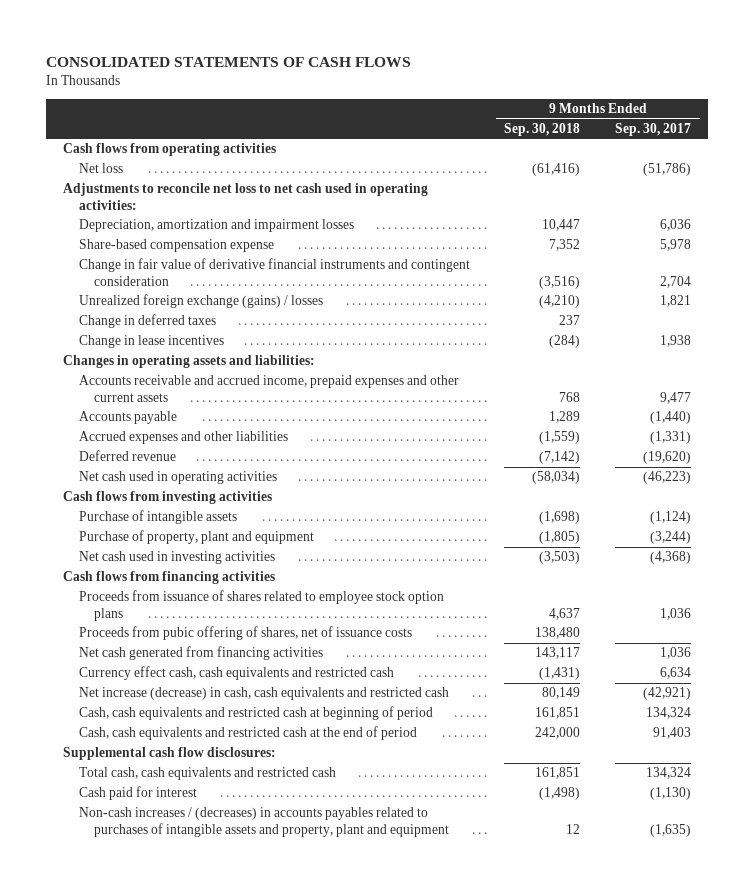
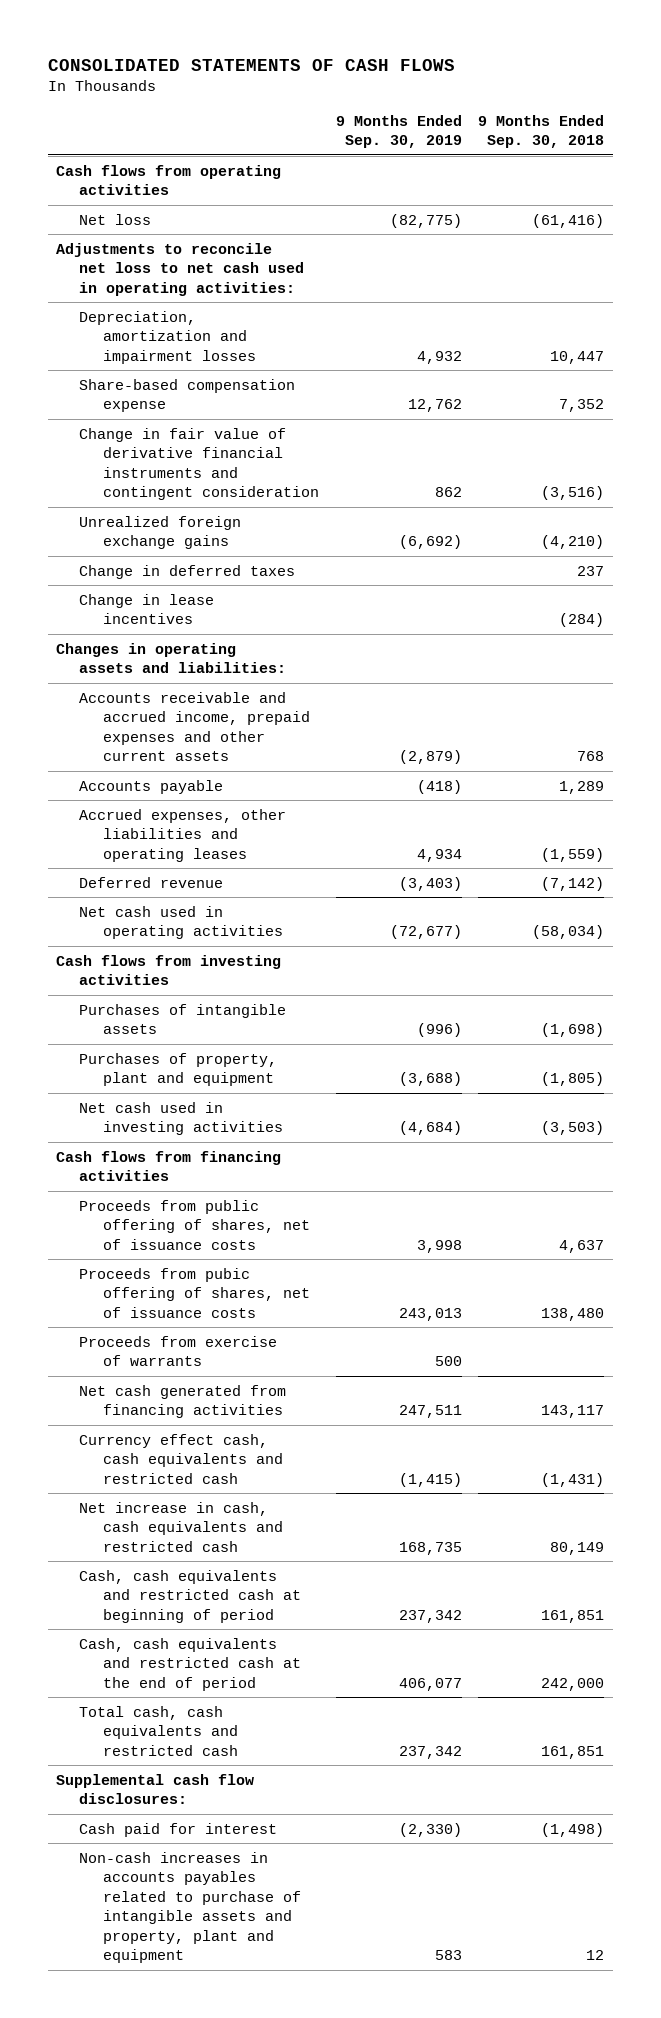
[614,122,691,136] Sep. 30, 2017 -> none
none -> [335,114,462,149] 9 Months Ended Sep. 30, 2019
[78,294,323,309] Unrealized foreign exchange (gains) / losses -> [79,515,242,550] Unrealized foreign exchange gains
[78,431,288,445] Accrued expenses and other liabilities -> [79,808,287,862] Accrued expenses, other liabilities and operating leases
[78,510,237,525] Purchase of intangible assets -> [79,1003,287,1035] Purchases of intangible assets
[78,530,314,545] Purchase of property, plant and equipment -> [79,1052,278,1087] Purchases of property, plant and equipment
[78,590,444,621] Proceeds from issuance of shares related to employee stock option plans -> [79,1199,310,1250] Proceeds from public offering of shares, net of issuance costs
none -> [79,1335,278,1367] Proceeds from exercise of warrants
[78,687,449,701] Net increase (decrease) in cash, cash equivalents and restricted cash -> [79,1501,283,1552] Net increase in cash, cash equivalents and restricted cash
[63,747,277,761] Supplemental cash flow disclosures: -> [56,1773,255,1805] Supplemental cash flow disclosures:
[78,807,450,837] Non-cash increases / (decreases) in accounts payables related to purchases of intangible assets and property, plant and equipment -> [79,1851,301,1964] Non-cash increases in accounts payables related to purchase of intangible assets and property, plant and equipment

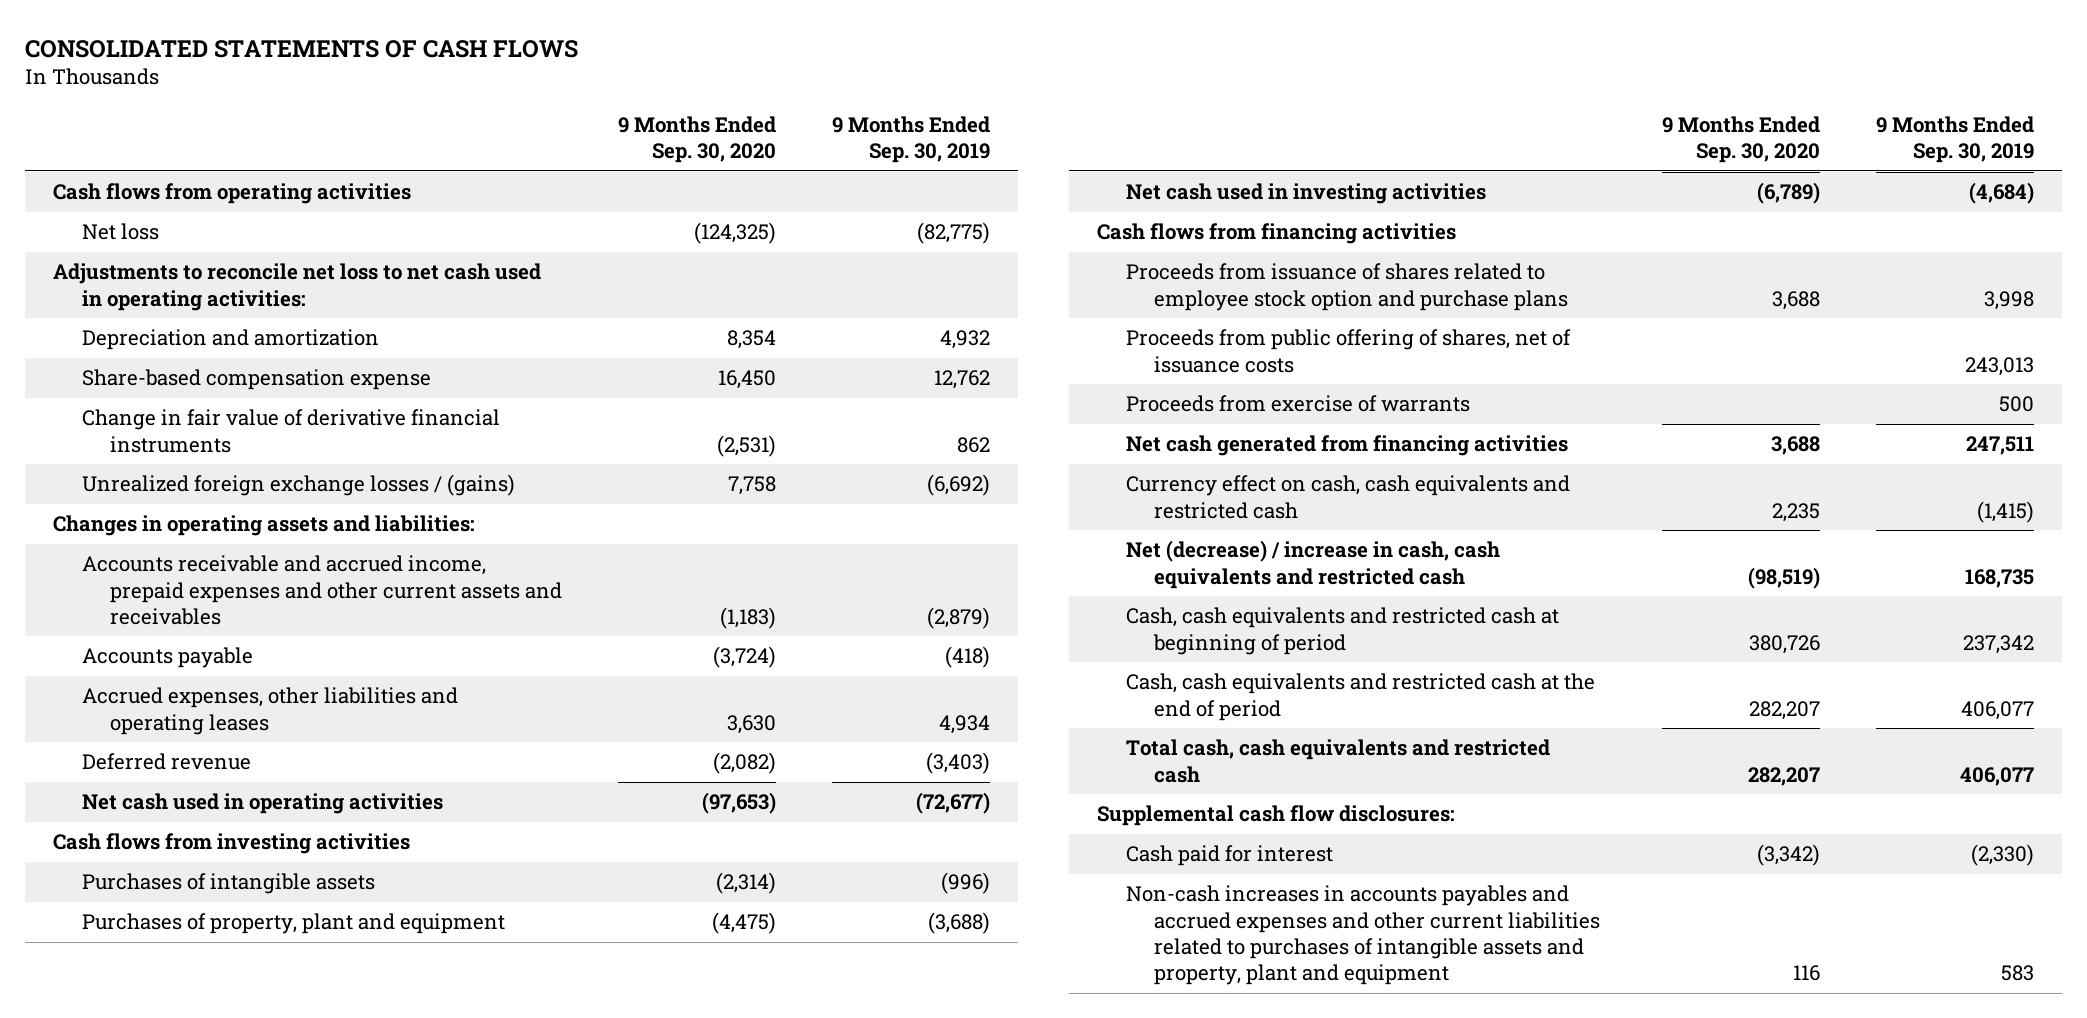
[478,114,605,149] 9 Months Ended Sep. 30, 2018 -> none
none -> [618,115,777,164] 9 Months Ended Sep. 30, 2020
[79,310,256,364] Depreciation, amortization and impairment losses -> [81,329,379,351] Depreciation and amortization
[79,564,296,579] Change in deferred taxes -> none
[79,593,215,625] Change in lease incentives -> none
[79,427,319,501] Change in fair value of derivative financial instruments and contingent consideration -> [81,409,500,453] Change in fair value of derivative financial instruments
[79,515,242,550] Unrealized foreign exchange gains -> [81,474,515,497] Unrealized foreign exchange losses / (gains)
[79,691,310,762] Accounts receivable and accrued income, prepaid expenses and other current assets -> [81,555,563,625] Accounts receivable and accrued income, prepaid expenses and other current assets and receivables
[79,1267,310,1318] Proceeds from pubic offering of shares, net of issuance costs -> none
none -> [1125,263,1569,311] Proceeds from issuance of shares related to employee stock option and purchase plans
[416,1239,462,1253] 3,998 -> [1965,356,2035,376] 243,013
[79,1433,283,1484] Currency effect cash, cash equivalents and restricted cash -> [1125,475,1570,519] Currency effect on cash, cash equivalents and restricted cash
[79,1501,283,1552] Net increase in cash, cash equivalents and restricted cash -> [1125,540,1500,589] Net (decrease) / increase in cash, cash equivalents and restricted cash
[398,1745,462,1759] 237,342 -> [1960,766,2035,786] 406,077
[79,1851,301,1964] Non-cash increases in accounts payables related to purchase of intangible assets and property, plant and equipment -> [1125,885,1601,986] Non-cash increases in accounts payables and accrued expenses and other current liabilities related to purchases of intangible assets and property, plant and equipment

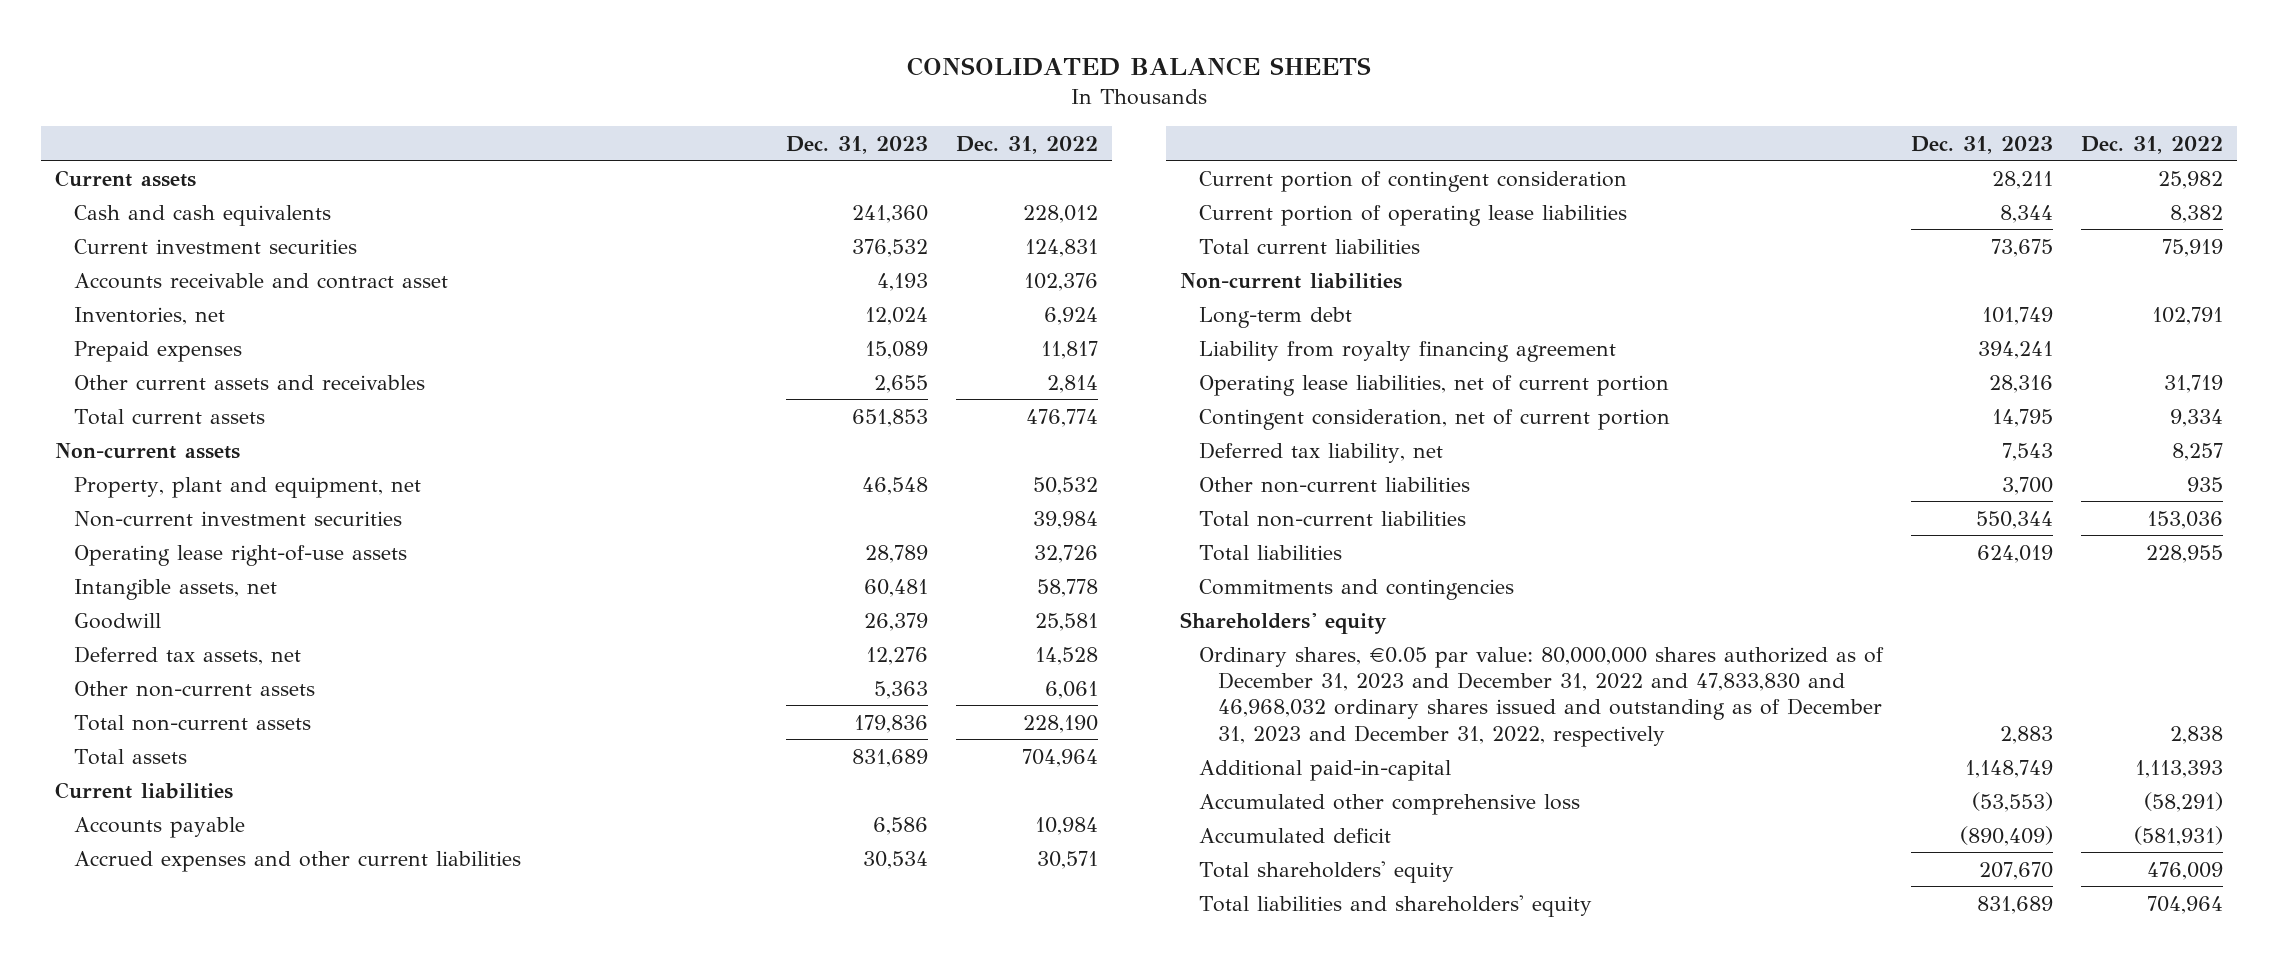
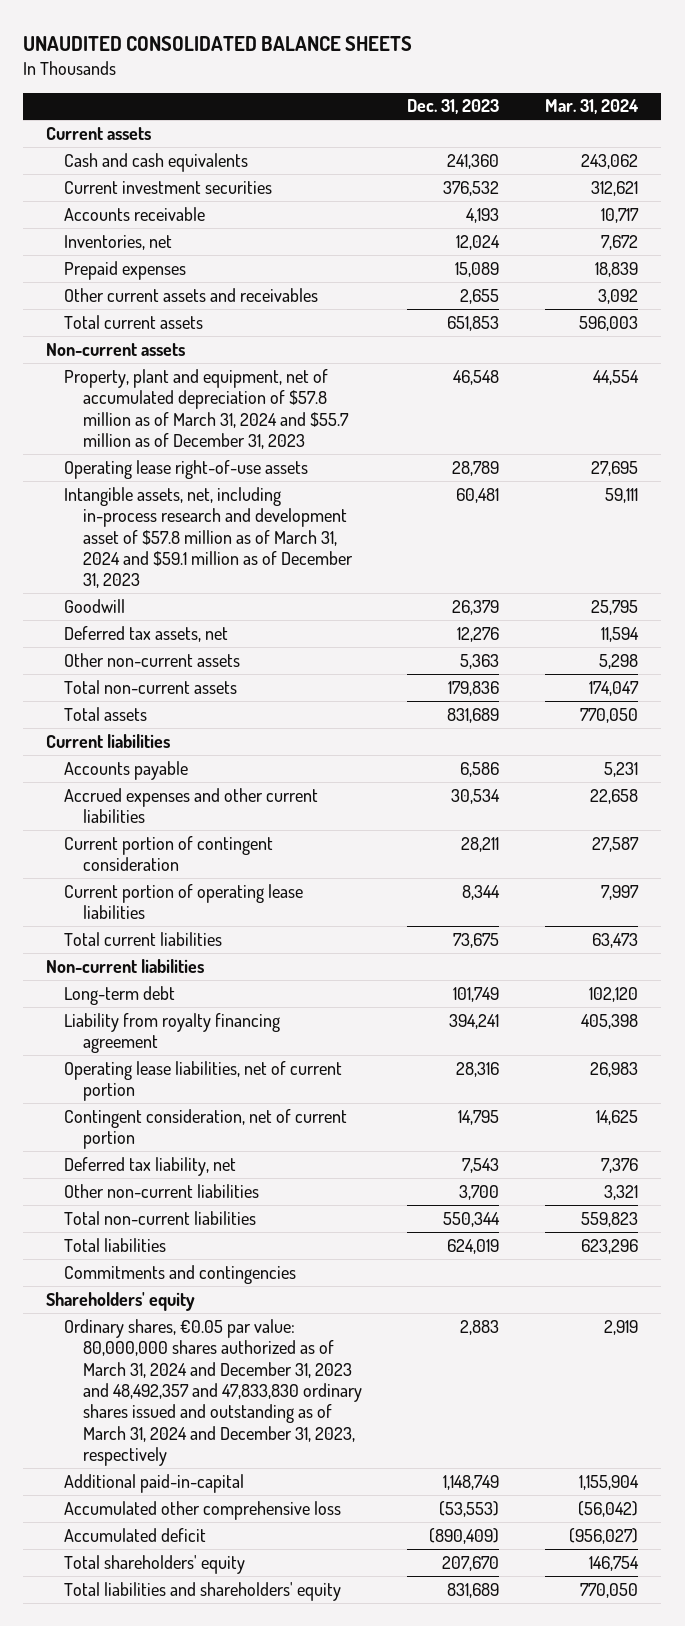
[907,57,1372,77] CONSOLIDATED BALANCE SHEETS -> [23,35,413,51] UNAUDITED CONSOLIDATED BALANCE SHEETS
[956,135,1099,154] Dec. 31, 2022 -> none
none -> [545,99,640,115] Mar. 31, 2024
[74,272,449,289] Accounts receivable and contract asset -> [64,206,206,221] Accounts receivable
[74,510,403,527] Non-current investment securities -> none
[74,476,422,498] Property, plant and equipment, net -> [64,368,349,449] Property, plant and equipment, net of accumulated depreciation of $57.8 million as of March 31, 2024 and $55.7 million as of December 31, 2023
[74,578,278,600] Intangible assets, net -> [64,486,353,589] Intangible assets, net, including in-process research and development asset of $57.8 million as of March 31, 2024 and $59.1 million as of December 31, 2023
[1199,646,1885,747] Ordinary shares, €0.05 par value: 80,000,000 shares authorized as of December 31, 2023 and December 31, 2022 and 47,833,830 and 46,968,032 ordinary shares issued and outstanding as of December 31, 2023 and December 31, 2022, respectively -> [64,1318,362,1467] Ordinary shares, €0.05 par value: 80,000,000 shares authorized as of March 31, 2024 and December 31, 2023 and 48,492,357 and 47,833,830 ordinary shares issued and outstanding as of March 31, 2024 and December 31, 2023, respectively

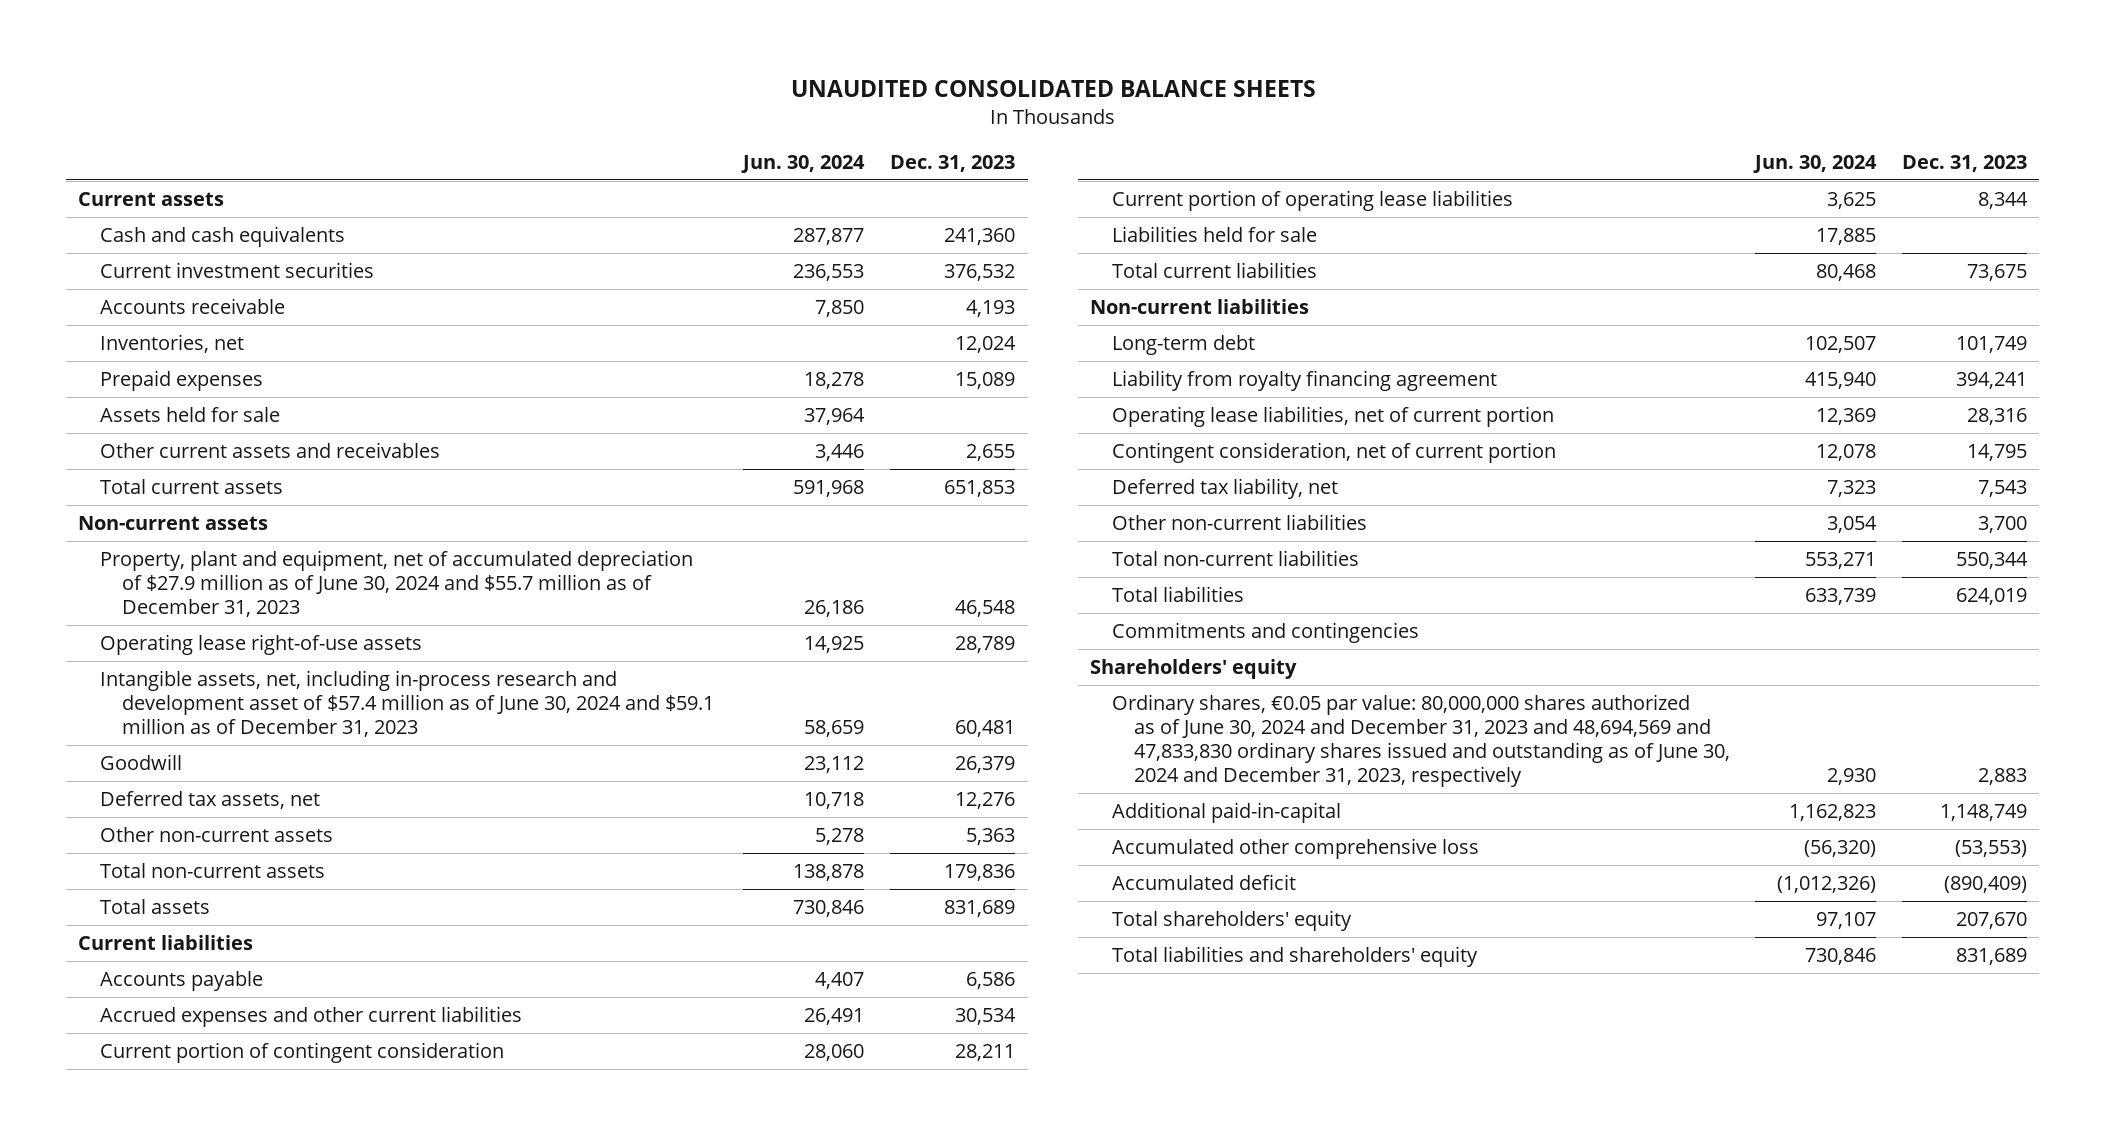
[545,99,640,115] Mar. 31, 2024 -> none
none -> [741,154,866,173] Jun. 30, 2024
none -> [100,407,281,423] Assets held for sale
[64,368,349,449] Property, plant and equipment, net of accumulated depreciation of $57.8 million as of March 31, 2024 and $55.7 million as of December 31, 2023 -> [100,550,694,617] Property, plant and equipment, net of accumulated depreciation of $27.9 million as of June 30, 2024 and $55.7 million as of December 31, 2023
[64,486,353,589] Intangible assets, net, including in-process research and development asset of $57.8 million as of March 31, 2024 and $59.1 million as of December 31, 2023 -> [100,670,714,737] Intangible assets, net, including in-process research and development asset of $57.4 million as of June 30, 2024 and $59.1 million as of December 31, 2023
none -> [1111,226,1317,243] Liabilities held for sale
[64,1318,362,1467] Ordinary shares, €0.05 par value: 80,000,000 shares authorized as of March 31, 2024 and December 31, 2023 and 48,492,357 and 47,833,830 ordinary shares issued and outstanding as of March 31, 2024 and December 31, 2023, respectively -> [1111,694,1730,787] Ordinary shares, €0.05 par value: 80,000,000 shares authorized as of June 30, 2024 and December 31, 2023 and 48,694,569 and 47,833,830 ordinary shares issued and outstanding as of June 30, 2024 and December 31, 2023, respectively

